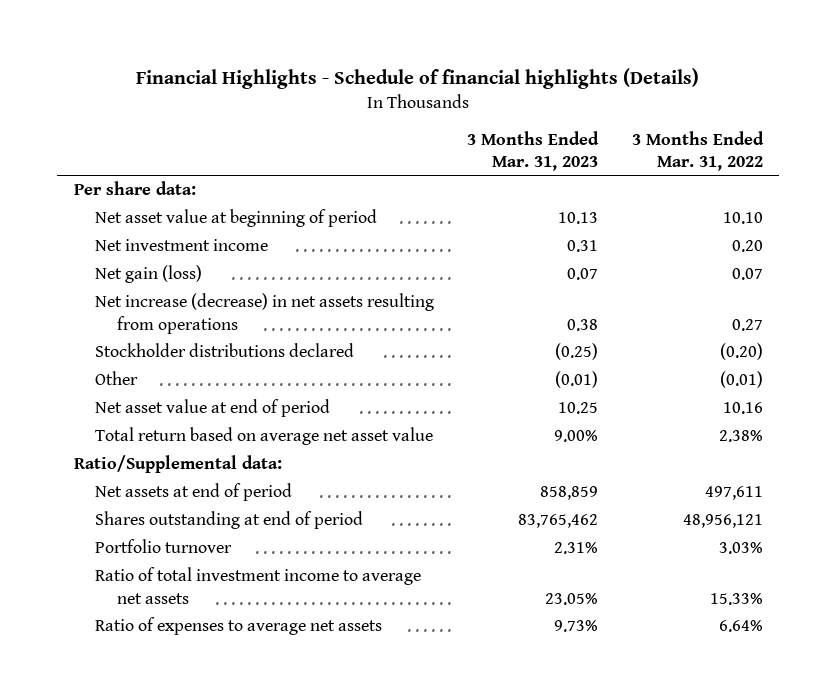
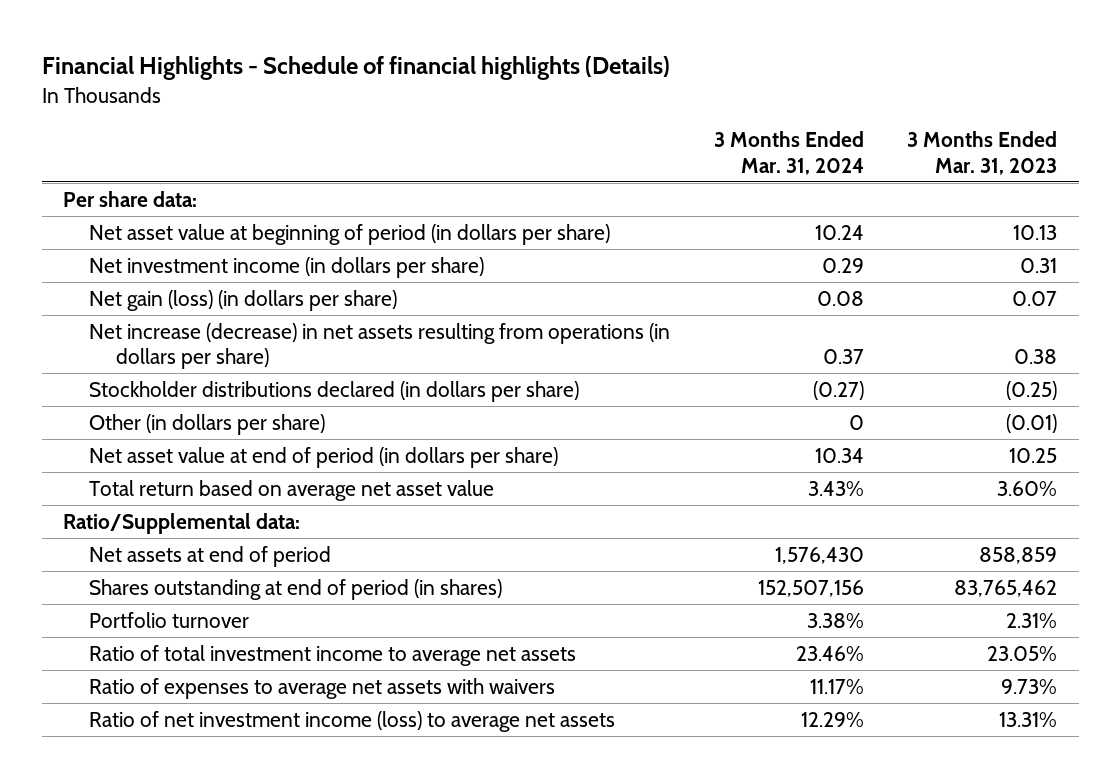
[631,130,764,171] 3 Months Ended Mar. 31, 2022 -> none
none -> [713,131,864,175] 3 Months Ended Mar. 31, 2024
[95,209,378,228] Net asset value at beginning of period -> [89,223,611,245] Net asset value at beginning of period (in dollars per share)
[95,239,269,252] Net investment income -> [89,256,485,278] Net investment income (in dollars per share)
[95,265,203,284] Net gain (loss) -> [89,289,398,311] Net gain (loss) (in dollars per share)
[95,293,435,334] Net increase (decrease) in net assets resulting from operations -> [89,322,671,370] Net increase (decrease) in net assets resulting from operations (in dollars per share)
[95,343,355,358] Stockholder distributions declared -> [89,380,580,402] Stockholder distributions declared (in dollars per share)
[95,371,139,386] Other -> [89,413,326,435] Other (in dollars per share)
[95,399,331,418] Net asset value at end of period -> [89,446,559,468] Net asset value at end of period (in dollars per share)
[554,430,599,443] 9.00% -> [996,480,1057,496] 3.60%
[95,511,364,530] Shares outstanding at end of period -> [89,578,503,600] Shares outstanding at end of period (in shares)
[95,617,383,636] Ratio of expenses to average net assets -> [89,677,556,699] Ratio of expenses to average net assets with waivers
none -> [89,710,616,732] Ratio of net investment income (loss) to average net assets

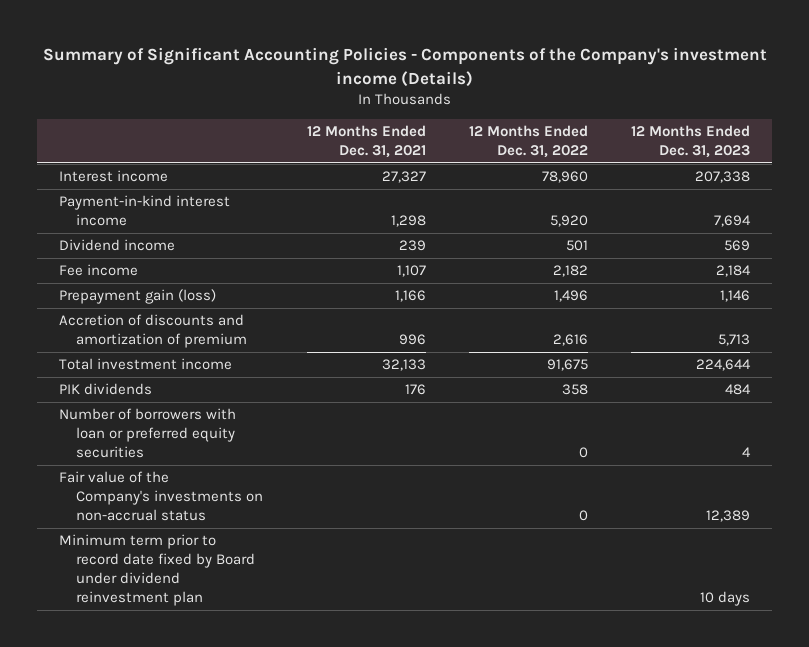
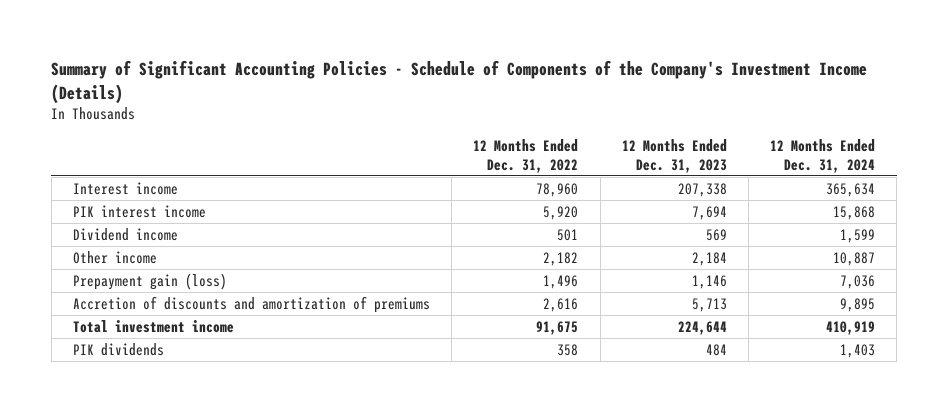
[42,47,767,87] Summary of Significant Accounting Policies - Components of the Company's investment income (Details) -> [51,60,868,104] Summary of Significant Accounting Policies - Schedule of Components of the Company's Investment Income (Details)
[306,124,426,159] 12 Months Ended Dec. 31, 2021 -> none
none -> [770,138,876,173] 12 Months Ended Dec. 31, 2024
[58,195,230,227] Payment-in-kind interest income -> [73,204,207,218] PIK interest income
[58,264,138,277] Fee income -> [73,250,158,264] Other income
[58,314,248,349] Accretion of discounts and amortization of premium -> [73,295,431,313] Accretion of discounts and amortization of premiums
[58,408,236,459] Number of borrowers with loan or preferred equity securities -> none
[58,471,264,522] Fair value of the Company's investments on non-accrual status -> none
[58,534,256,607] Minimum term prior to record date fixed by Board under dividend reinvestment plan -> none

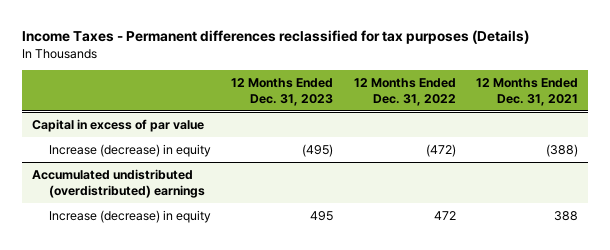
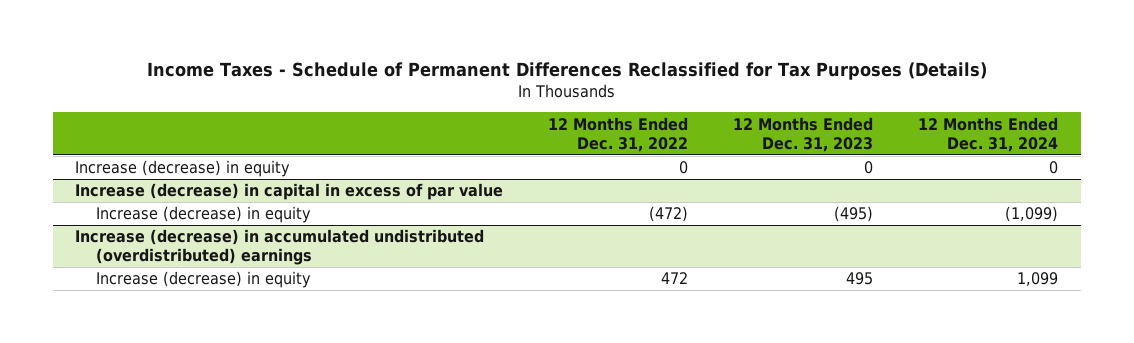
[21,29,529,44] Income Taxes - Permanent differences reclassified for tax purposes (Details) -> [146,62,987,81] Income Taxes - Schedule of Permanent Differences Reclassified for Tax Purposes (Details)
[476,77,579,106] 12 Months Ended Dec. 31, 2021 -> none
none -> [918,116,1059,152] 12 Months Ended Dec. 31, 2024
none -> [75,160,291,178] Increase (decrease) in equity
[31,118,204,132] Capital in excess of par value -> [75,183,504,201] Increase (decrease) in capital in excess of par value
[31,168,205,198] Accumulated undistributed (overdistributed) earnings -> [75,229,485,266] Increase (decrease) in accumulated undistributed (overdistributed) earnings

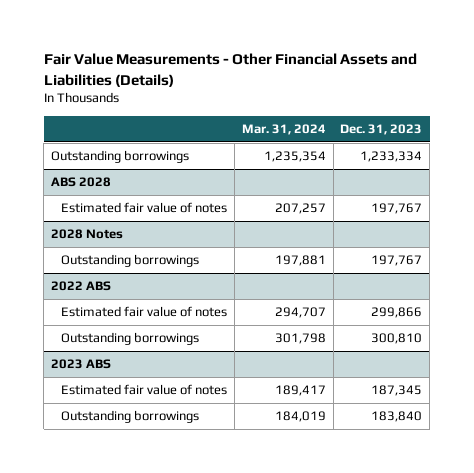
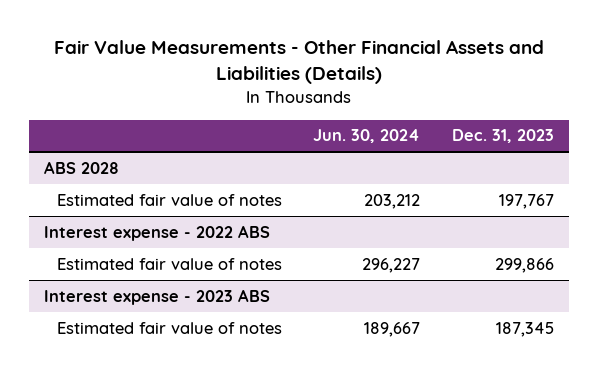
[241,123,326,135] Mar. 31, 2024 -> none
none -> [313,129,421,144] Jun. 30, 2024
[51,150,190,164] Outstanding borrowings -> none
[51,229,124,240] 2028 Notes -> none
[60,254,199,268] Outstanding borrowings -> none
[51,281,112,292] 2022 ABS -> [44,224,271,241] Interest expense - 2022 ABS
[60,332,199,346] Outstanding borrowings -> none
[51,359,112,370] 2023 ABS -> [44,288,271,305] Interest expense - 2023 ABS
[60,410,199,424] Outstanding borrowings -> none

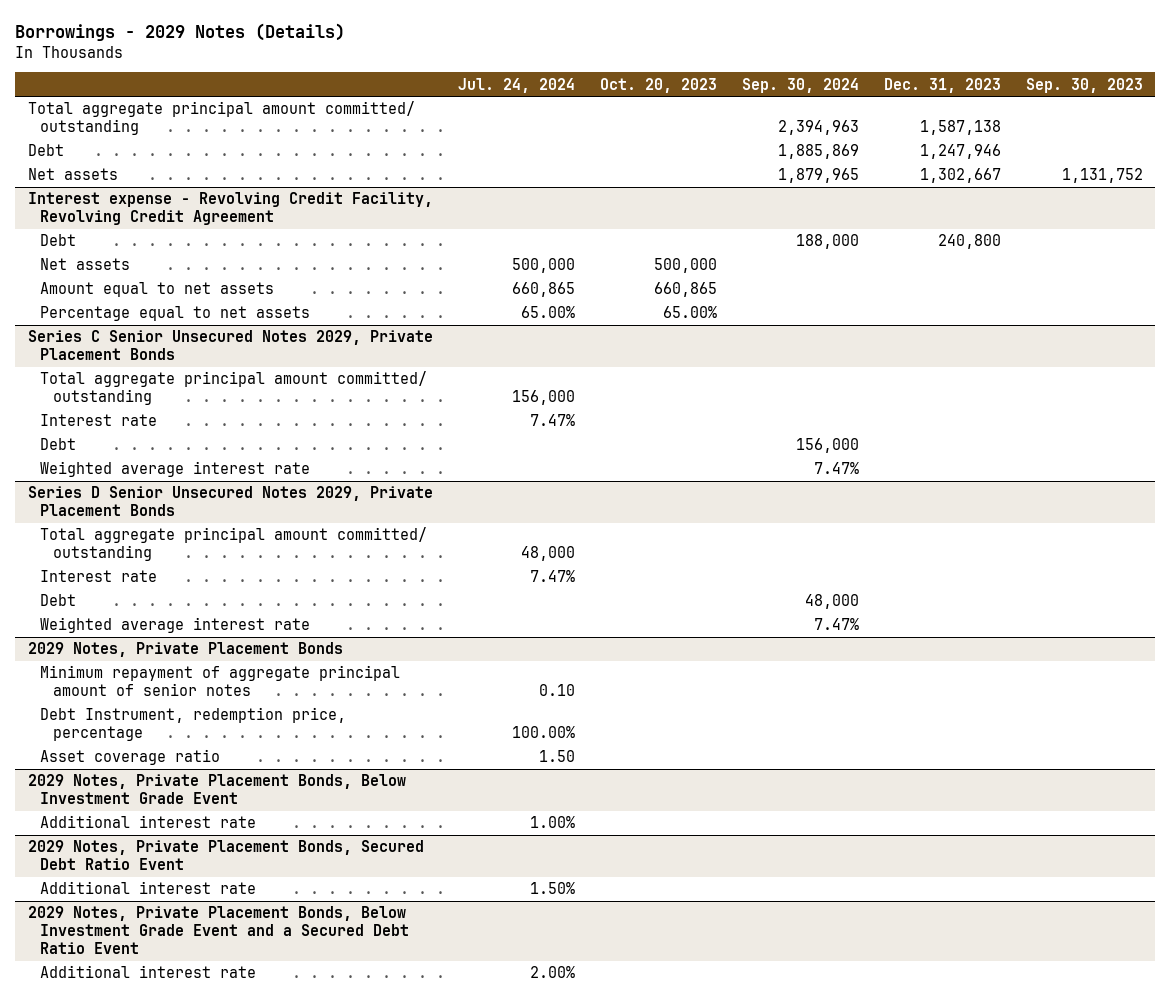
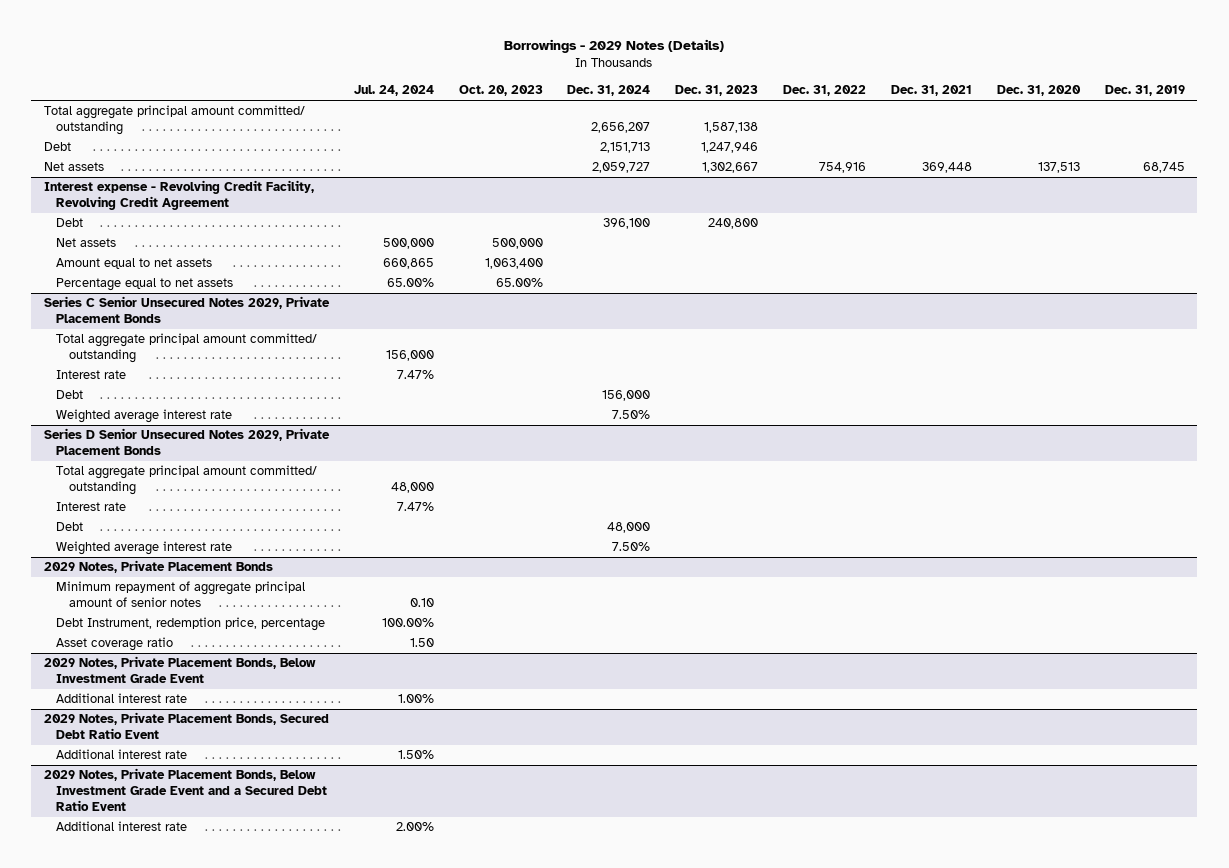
[741,77,859,93] Sep. 30, 2024 -> none
[1025,77,1143,93] Sep. 30, 2023 -> none
none -> [567,84,651,96] Dec. 31, 2024
none -> [783,84,867,96] Dec. 31, 2022
none -> [891,84,973,96] Dec. 31, 2021
none -> [997,84,1082,96] Dec. 31, 2020
none -> [1104,84,1185,96] Dec. 31, 2019
[653,282,717,298] 660,865 -> [484,258,543,270] 1,063,400

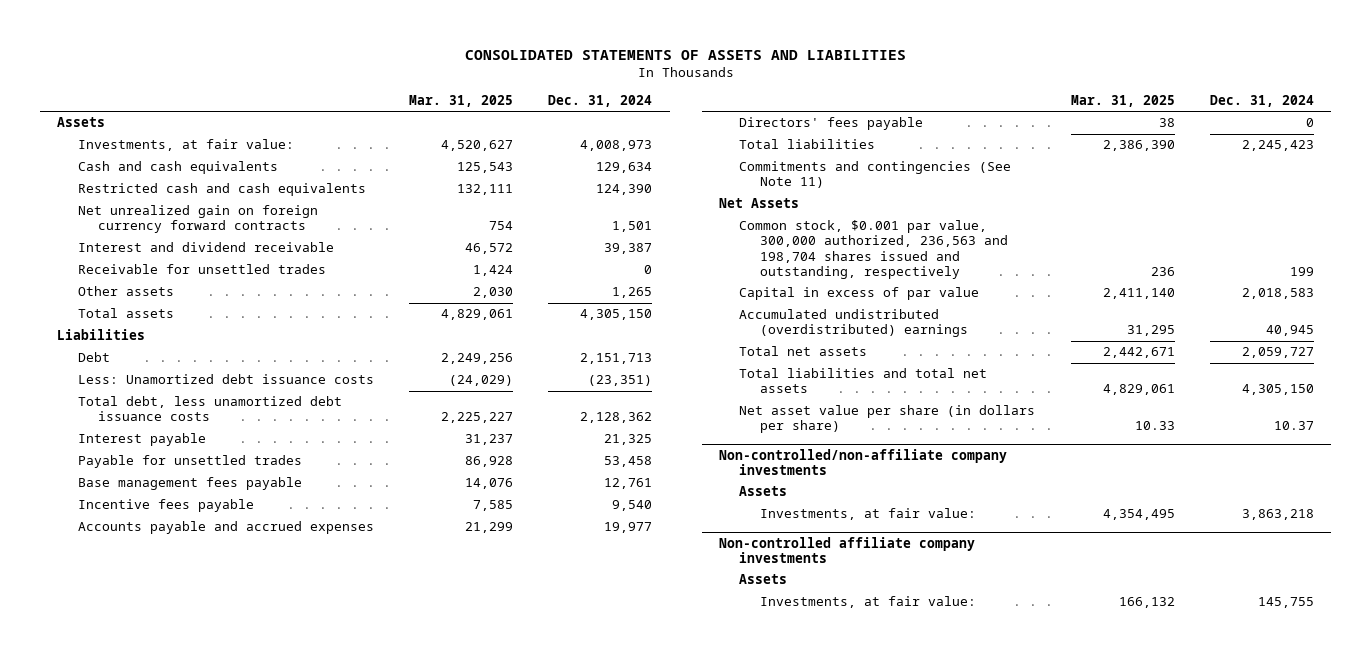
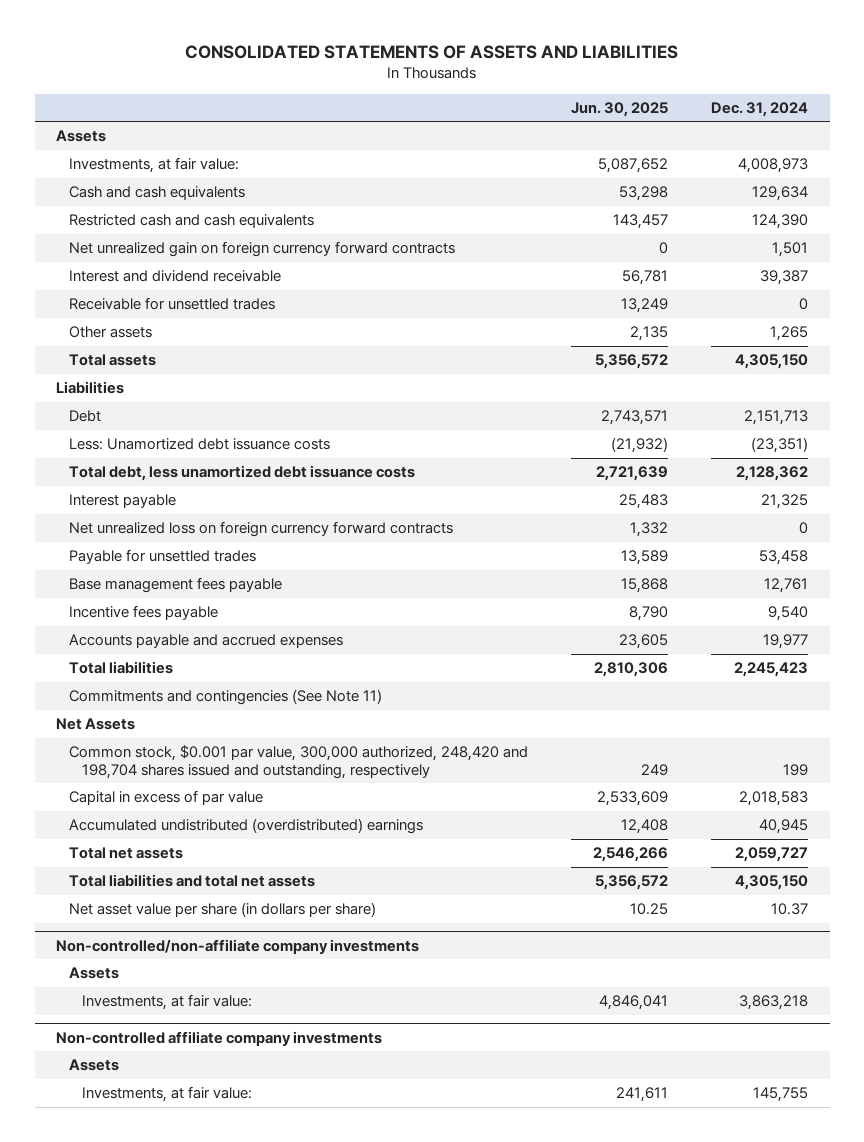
[408,95,513,108] Mar. 31, 2025 -> none
none -> [571,101,669,117] Jun. 30, 2025
none -> [69,521,454,538] Net unrealized loss on foreign currency forward contracts
[739,117,924,131] Directors' fees payable -> none
[739,220,1008,279] Common stock, $0.001 par value, 300,000 authorized, 236,563 and 198,704 shares issued and outstanding, respectively -> [69,745,529,779] Common stock, $0.001 par value, 300,000 authorized, 248,420 and 198,704 shares issued and outstanding, respectively

